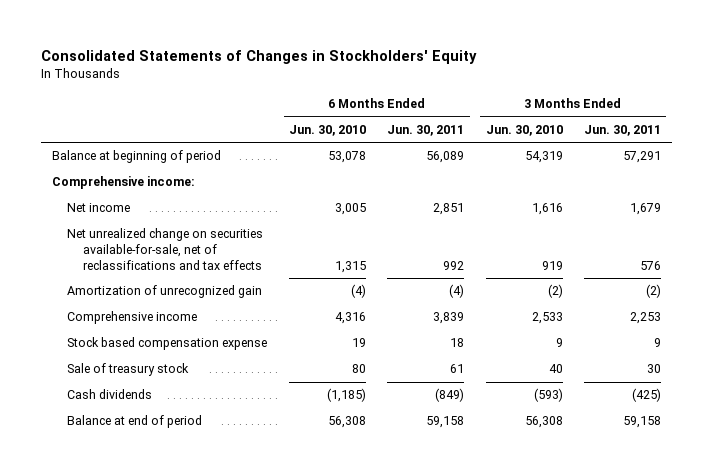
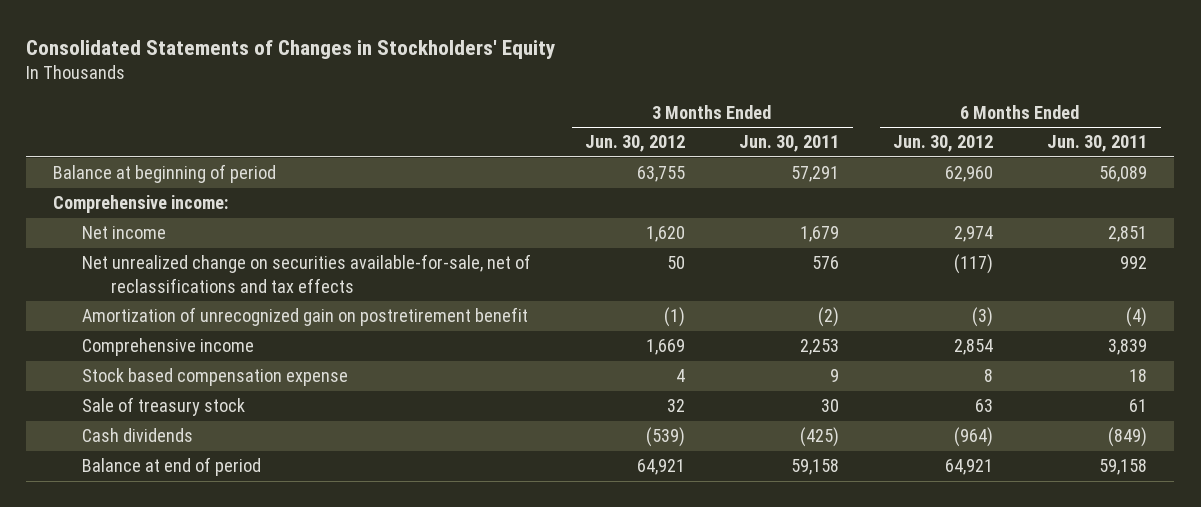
[288,125,366,137] Jun. 30, 2010 -> none
[485,125,563,137] Jun. 30, 2010 -> none
none -> [585,135,686,153] Jun. 30, 2012
none -> [893,135,994,153] Jun. 30, 2012
[67,285,263,299] Amortization of unrecognized gain -> [82,307,529,327] Amortization of unrecognized gain on postretirement benefit

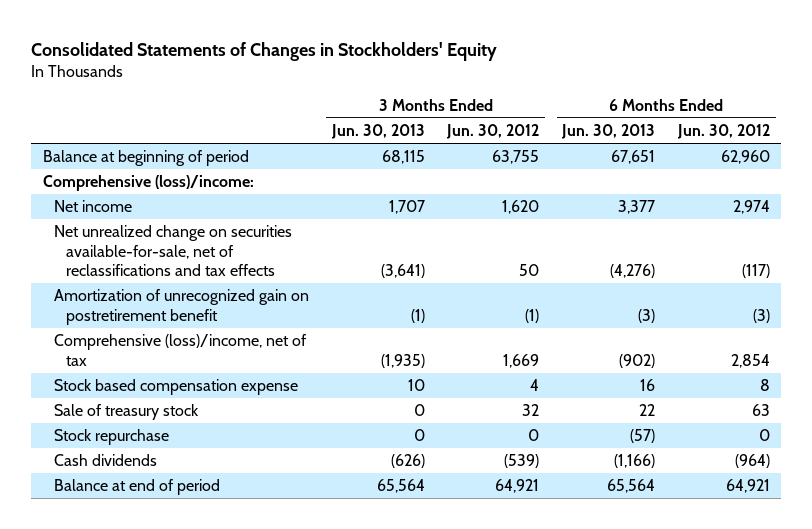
[739,135,840,153] Jun. 30, 2011 -> none
[1047,135,1148,153] Jun. 30, 2011 -> none
none -> [330,124,425,140] Jun. 30, 2013
none -> [561,124,656,140] Jun. 30, 2013
[53,195,229,214] Comprehensive income: -> [42,175,254,192] Comprehensive (loss)/income:
[82,338,255,357] Comprehensive income -> [54,334,308,366] Comprehensive (loss)/income, net of tax
none -> [54,429,170,446] Stock repurchase

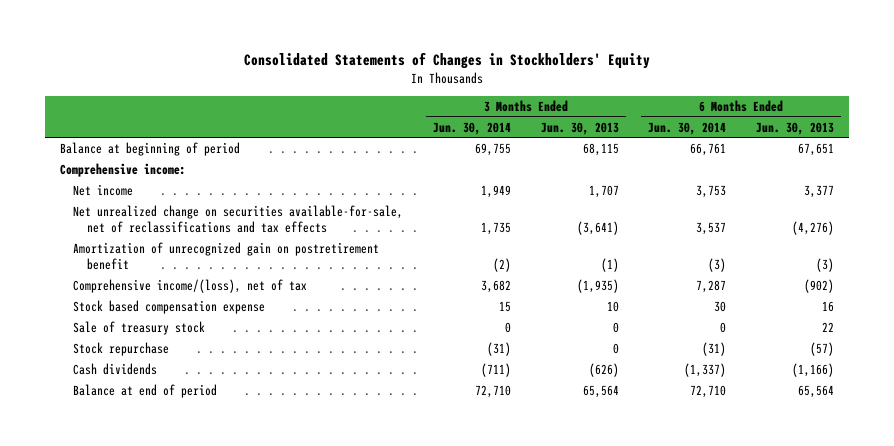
[446,124,540,140] Jun. 30, 2012 -> none
[676,124,770,140] Jun. 30, 2012 -> none
none -> [432,121,511,135] Jun. 30, 2014
none -> [648,121,727,135] Jun. 30, 2014
[42,175,254,192] Comprehensive (loss)/income: -> [59,162,186,177] Comprehensive income:
[54,334,308,366] Comprehensive (loss)/income, net of tax -> [73,278,308,293] Comprehensive income/(loss), net of tax

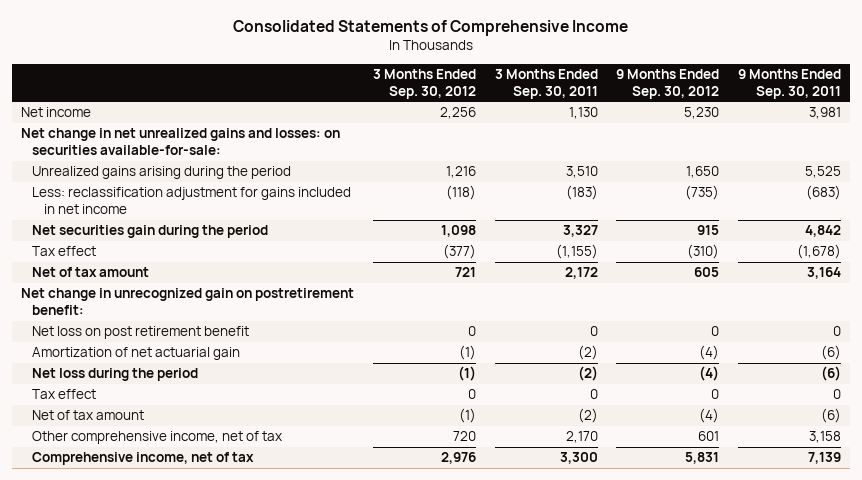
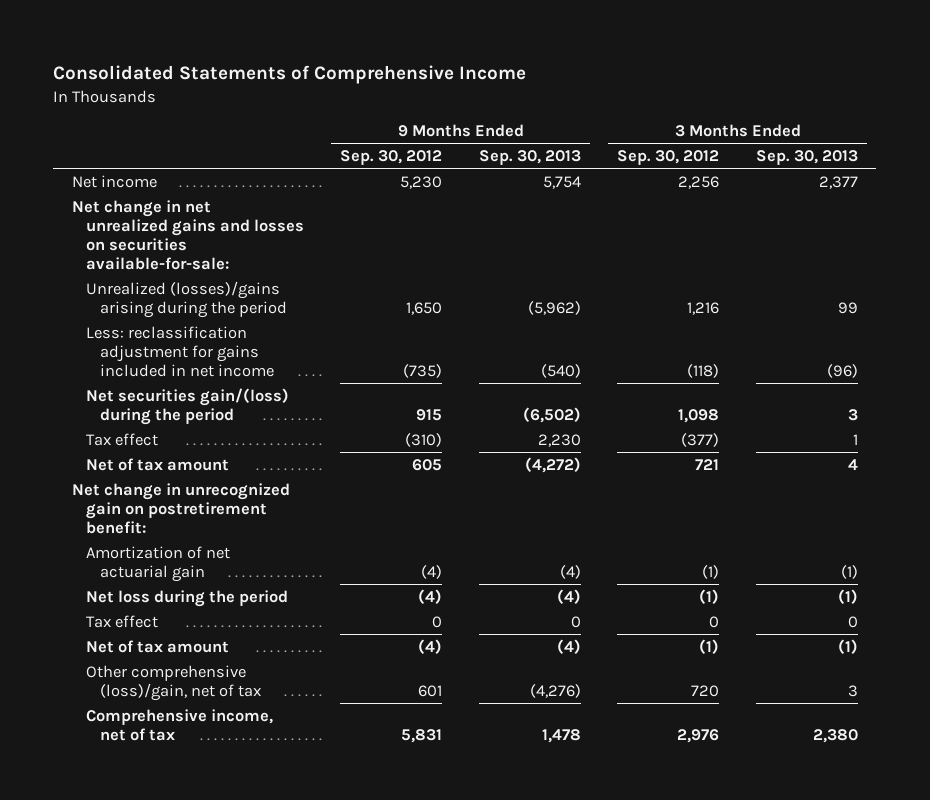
[494,69,598,99] 3 Months Ended Sep. 30, 2011 -> none
[738,69,842,99] 9 Months Ended Sep. 30, 2011 -> none
none -> [478,149,581,165] Sep. 30, 2013
none -> [755,149,858,165] Sep. 30, 2013
[20,128,340,155] Net change in net unrealized gains and losses: on securities available-for-sale: -> [71,199,304,271] Net change in net unrealized gains and losses on securities available-for-sale:
[32,166,292,180] Unrealized gains arising during the period -> [85,280,287,318] Unrealized (losses)/gains arising during the period
[32,225,269,239] Net securities gain during the period -> [85,387,289,425] Net securities gain/(loss) during the period
[32,326,250,340] Net loss on post retirement benefit -> none
[32,431,283,445] Other comprehensive income, net of tax -> [85,664,261,701] Other comprehensive (loss)/gain, net of tax

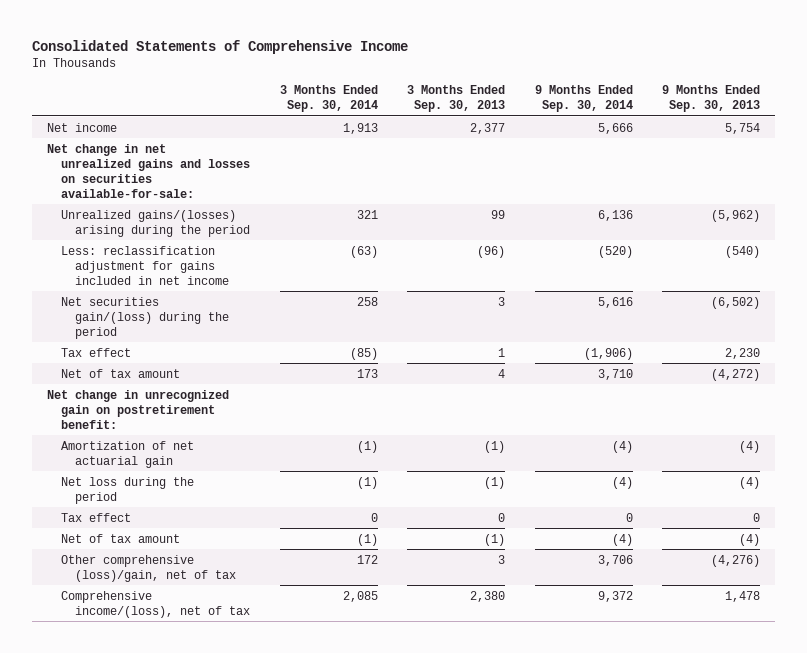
[340,149,443,165] Sep. 30, 2012 -> none
[617,149,720,165] Sep. 30, 2012 -> none
none -> [279,85,378,113] 3 Months Ended Sep. 30, 2014
none -> [534,85,633,113] 9 Months Ended Sep. 30, 2014
[85,280,287,318] Unrealized (losses)/gains arising during the period -> [60,209,251,237] Unrealized gains/(losses) arising during the period
[85,708,273,741] Comprehensive income, net of tax -> [60,590,251,618] Comprehensive income/(loss), net of tax

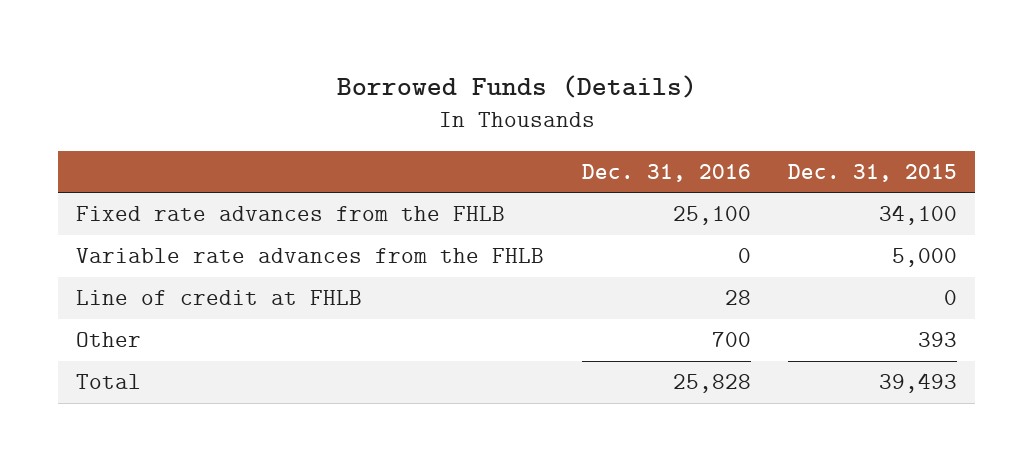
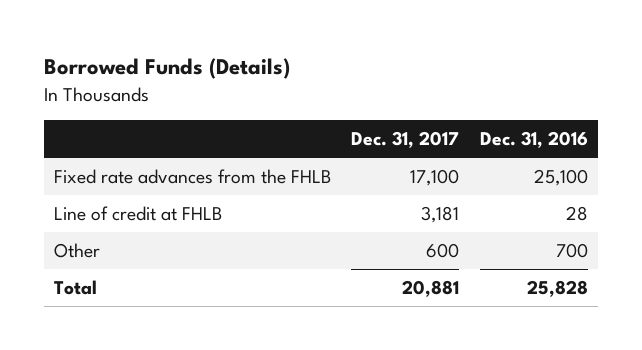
[787,163,957,182] Dec. 31, 2015 -> none
none -> [351,131,460,149] Dec. 31, 2017
[76,248,545,264] Variable rate advances from the FHLB -> none

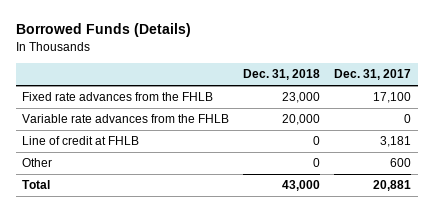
[479,131,588,149] Dec. 31, 2016 -> none
none -> [243,69,321,81] Dec. 31, 2018
none -> [22,114,230,124] Variable rate advances from the FHLB

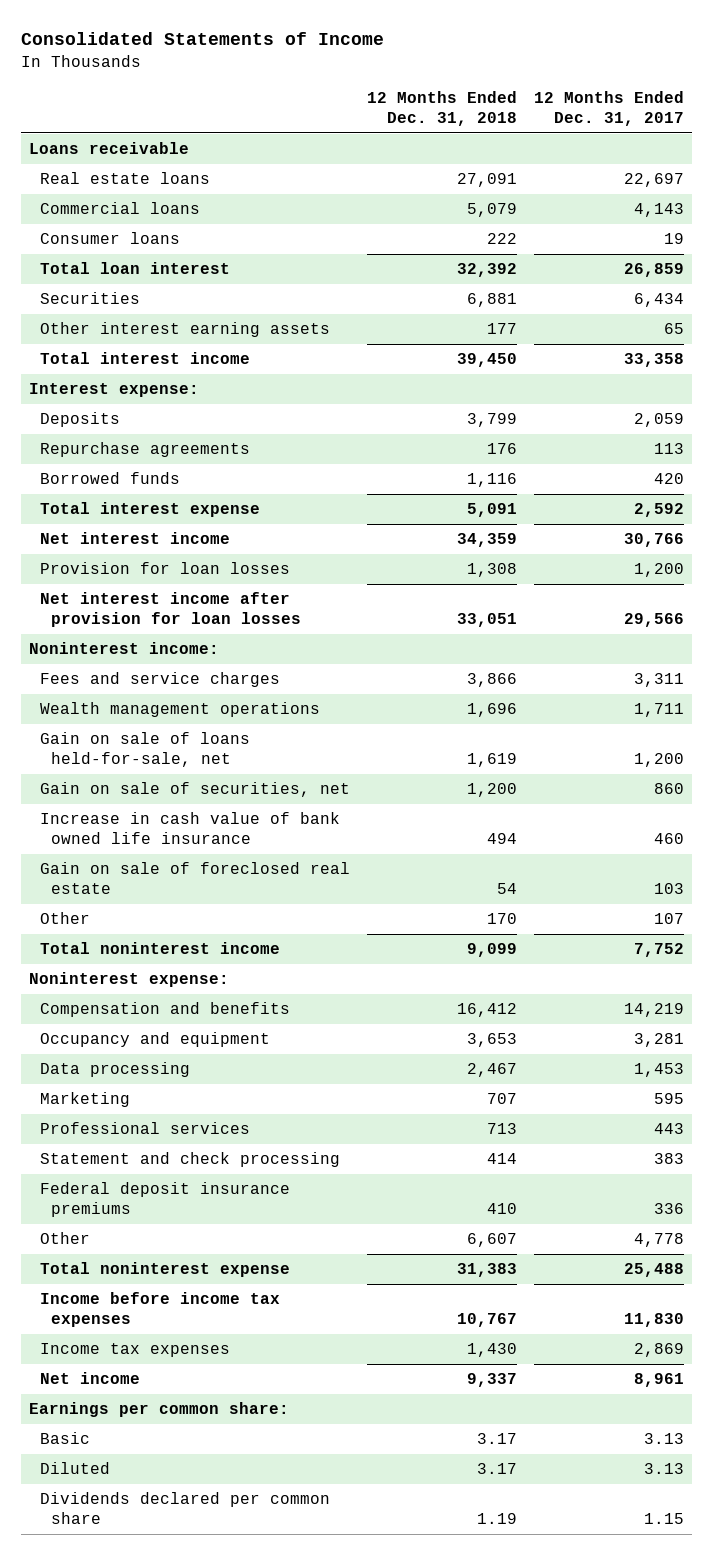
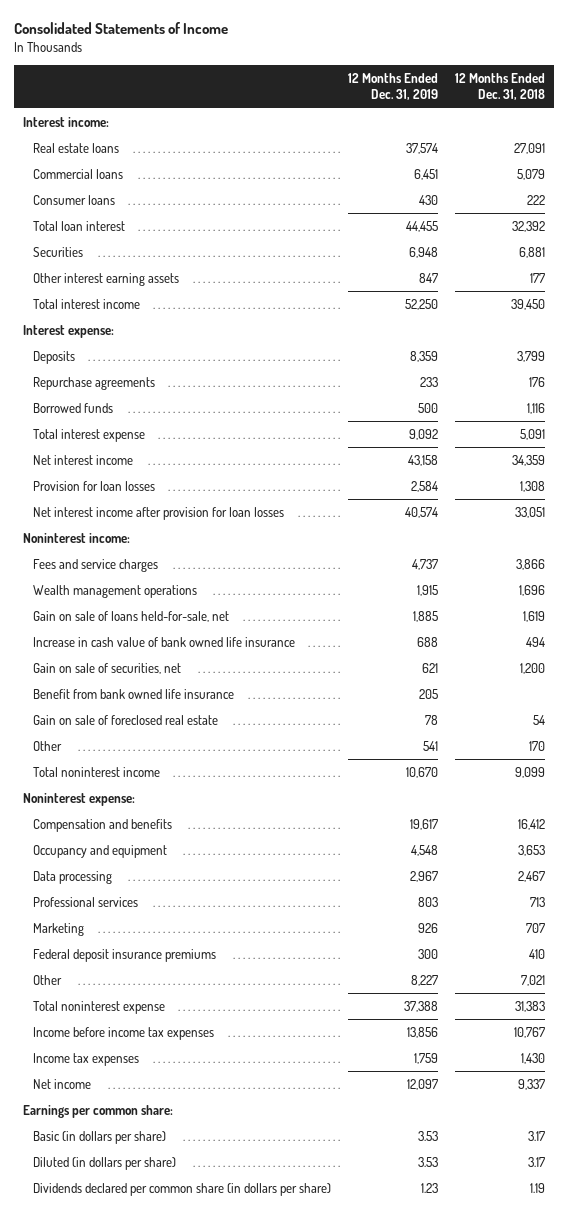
[533,90,684,126] 12 Months Ended Dec. 31, 2017 -> none
none -> [348,72,439,101] 12 Months Ended Dec. 31, 2019
[29,142,190,155] Loans receivable -> none
none -> [22,116,109,127] Interest income:
[40,782,351,798] Gain on sale of securities, net -> [33,662,182,674] Gain on sale of securities, net
none -> [33,688,235,699] Benefit from bank owned life insurance
[40,1152,341,1168] Statement and check processing -> none
[40,1092,131,1108] Marketing -> [33,922,85,936] Marketing
[467,1233,518,1248] 6,607 -> [521,974,546,986] 7,021
[40,1432,91,1445] Basic -> [33,1130,167,1144] Basic (in dollars per share)
[40,1462,111,1475] Diluted -> [33,1156,177,1170] Diluted (in dollars per share)
[40,1492,331,1525] Dividends declared per common share -> [33,1182,332,1196] Dividends declared per common share (in dollars per share)

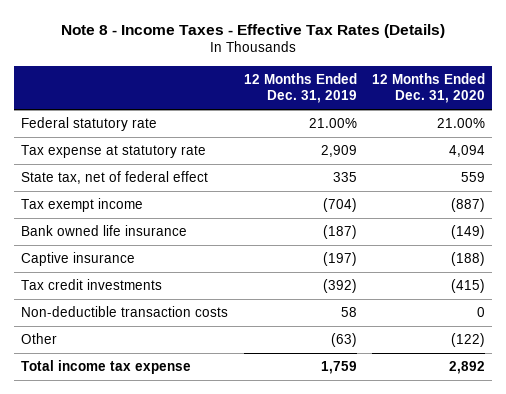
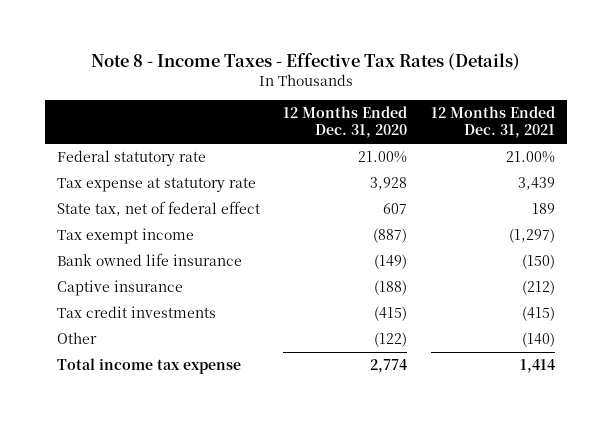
[243,72,357,104] 12 Months Ended Dec. 31, 2019 -> none
none -> [431,106,556,139] 12 Months Ended Dec. 31, 2021
[448,144,485,157] 4,094 -> [370,177,408,191] 3,928
[460,171,485,182] 559 -> [383,203,408,215] 607
[21,305,229,317] Non-deductible transaction costs -> none
[448,360,485,374] 2,892 -> [370,359,408,374] 2,774

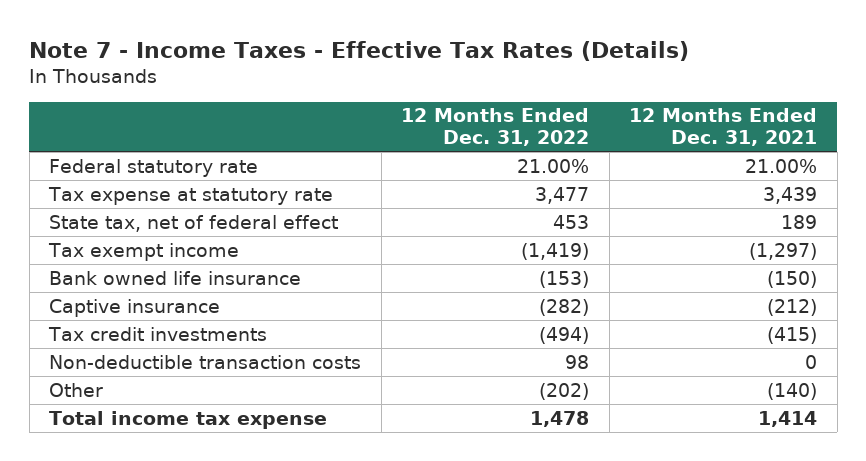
[90,52,520,70] Note 8 - Income Taxes - Effective Tax Rates (Details) -> [29,41,690,62] Note 7 - Income Taxes - Effective Tax Rates (Details)
[283,106,408,139] 12 Months Ended Dec. 31, 2020 -> none
none -> [401,108,590,146] 12 Months Ended Dec. 31, 2022
none -> [49,354,362,369] Non-deductible transaction costs

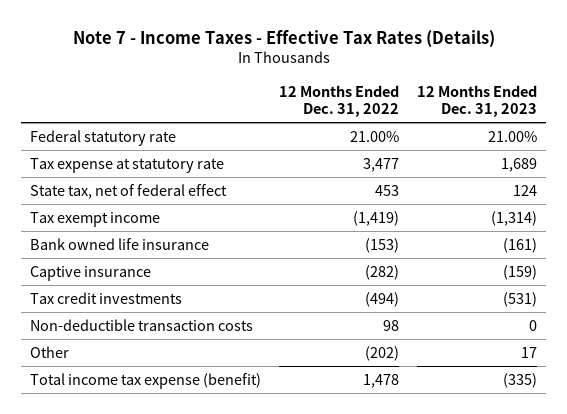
[629,108,818,146] 12 Months Ended Dec. 31, 2021 -> none
none -> [417,84,538,118] 12 Months Ended Dec. 31, 2023
[49,410,328,429] Total income tax expense -> [30,372,262,389] Total income tax expense (benefit)

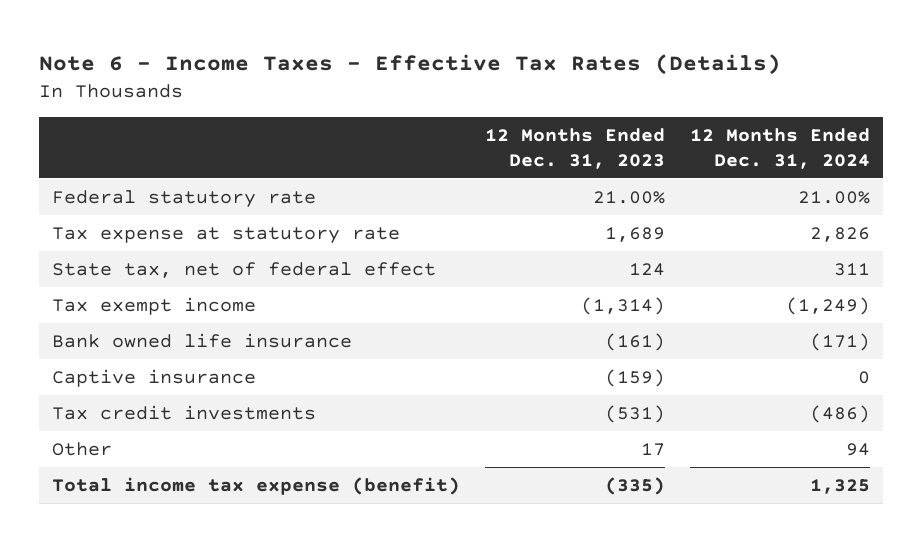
[72,29,495,48] Note 7 - Income Taxes - Effective Tax Rates (Details) -> [38,53,781,75] Note 6 - Income Taxes - Effective Tax Rates (Details)
[279,84,400,118] 12 Months Ended Dec. 31, 2022 -> none
none -> [690,127,871,169] 12 Months Ended Dec. 31, 2024
[30,318,254,331] Non-deductible transaction costs -> none

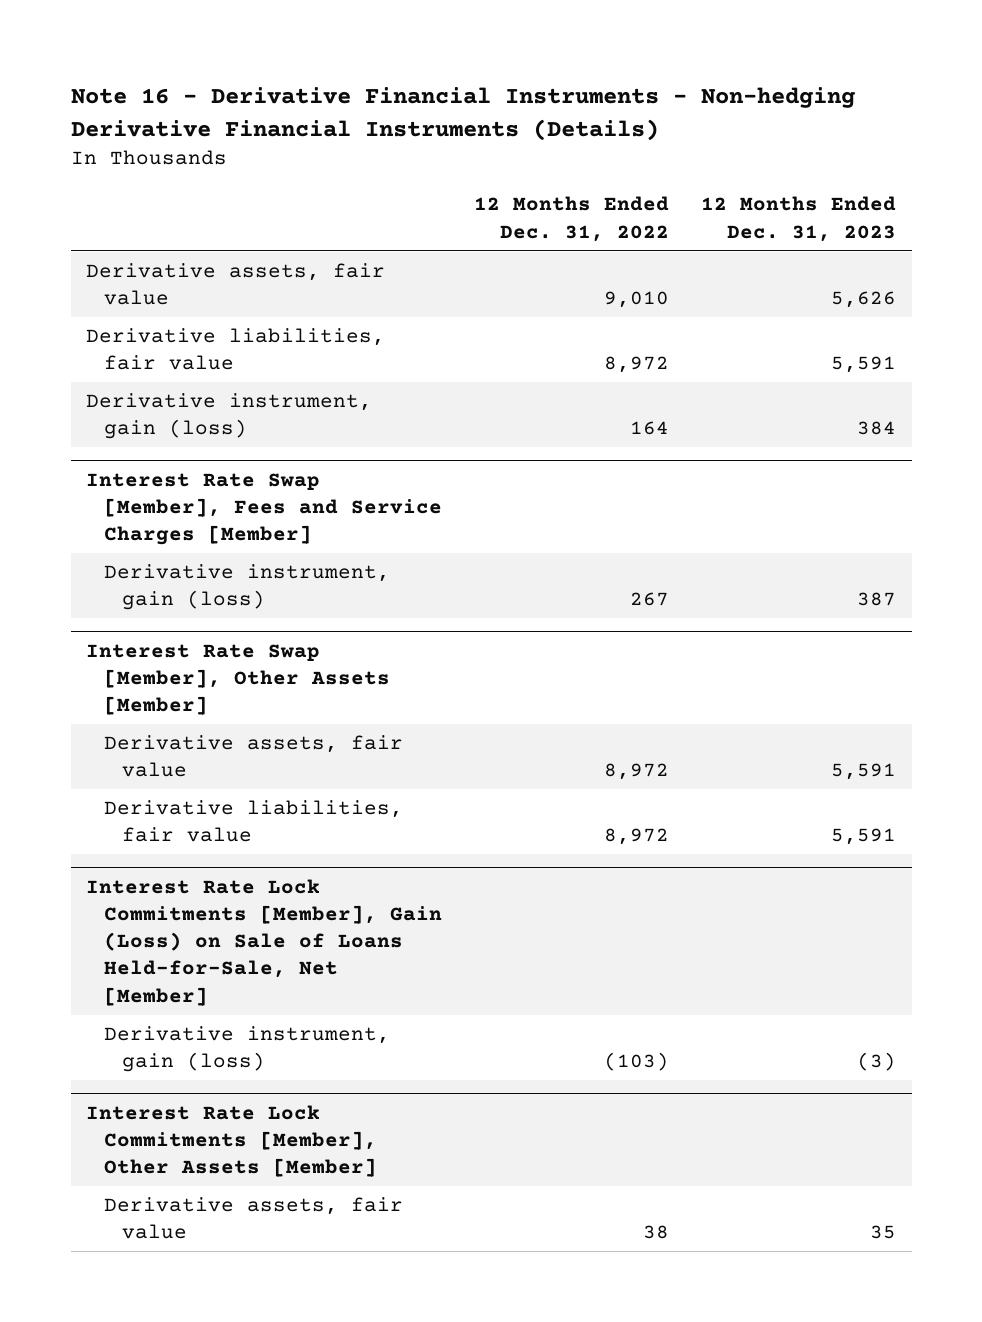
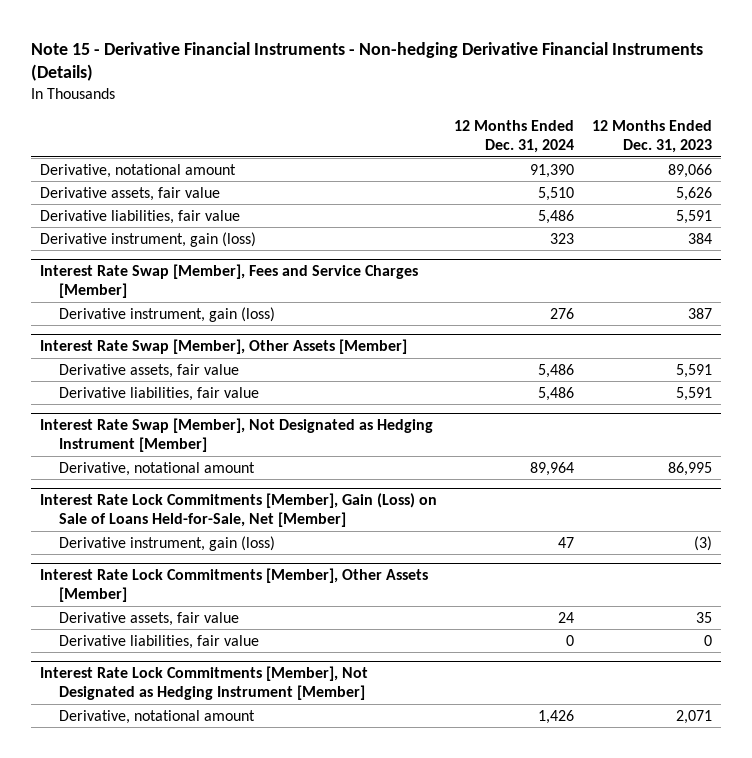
[70,87,855,141] Note 16 - Derivative Financial Instruments - Non-hedging Derivative Financial Instruments (Details) -> [30,41,703,82] Note 15 - Derivative Financial Instruments - Non-hedging Derivative Financial Instruments (Details)
[473,196,669,242] 12 Months Ended Dec. 31, 2022 -> none
none -> [454,119,575,154] 12 Months Ended Dec. 31, 2024
none -> [39,163,236,178] Derivative, notational amount
none -> [39,418,433,453] Interest Rate Swap [Member], Not Designated as Hedging Instrument [Member]
none -> [58,461,255,476] Derivative, notational amount
none -> [58,634,259,649] Derivative liabilities, fair value
none -> [39,666,368,701] Interest Rate Lock Commitments [Member], Not Designated as Hedging Instrument [Member]
none -> [58,709,255,724] Derivative, notational amount

